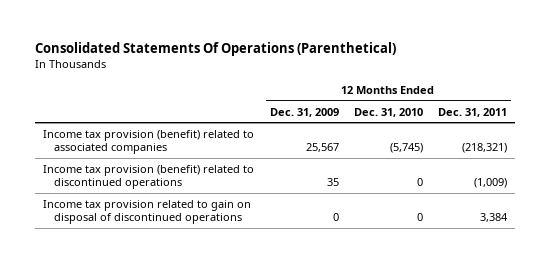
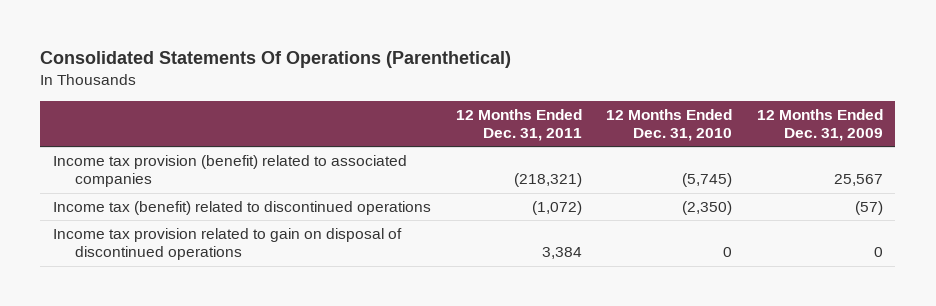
[43,164,255,189] Income tax provision (benefit) related to discontinued operations -> [52,200,431,215] Income tax (benefit) related to discontinued operations
[326,177,339,186] 35 -> [855,200,884,215] (57)
[416,177,423,186] 0 -> [682,200,733,215] (2,350)
[474,177,508,188] (1,009) -> [531,200,582,215] (1,072)

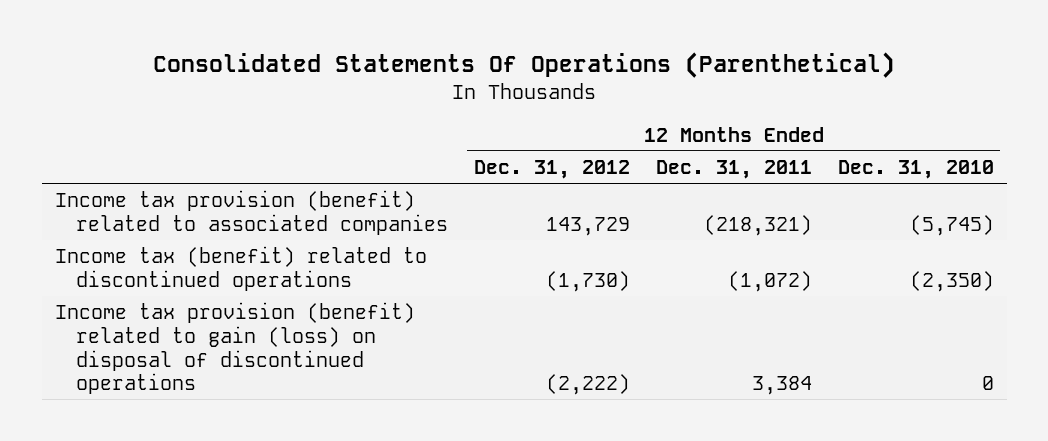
[757,108,884,142] 12 Months Ended Dec. 31, 2009 -> none
none -> [473,159,630,179] Dec. 31, 2012
[52,227,402,261] Income tax provision related to gain on disposal of discontinued operations -> [54,301,415,395] Income tax provision (benefit) related to gain (loss) on disposal of discontinued operations

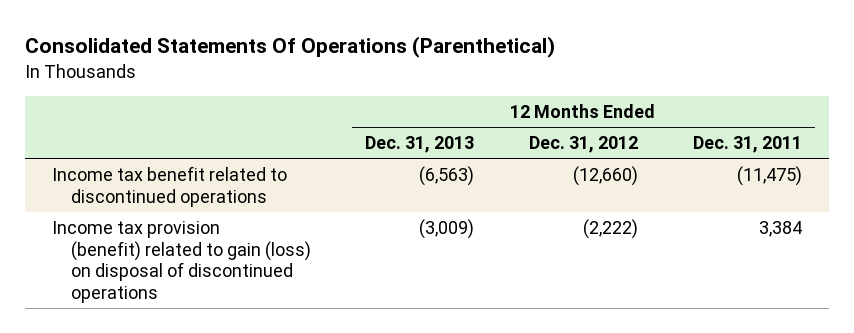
[837,159,994,179] Dec. 31, 2010 -> none
none -> [365,136,475,154] Dec. 31, 2013
[54,189,448,235] Income tax provision (benefit) related to associated companies -> none
[54,245,427,291] Income tax (benefit) related to discontinued operations -> [52,165,288,207] Income tax benefit related to discontinued operations
[545,270,630,292] (1,730) -> [572,165,638,186] (12,660)
[727,270,812,292] (1,072) -> [736,165,802,186] (11,475)

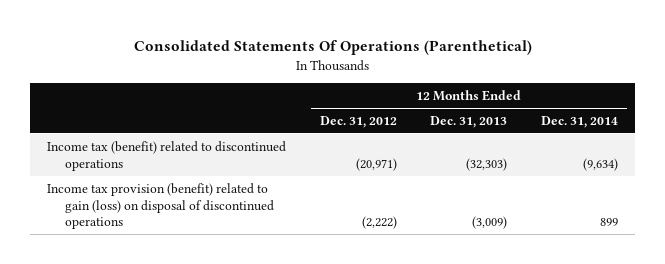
[692,136,802,154] Dec. 31, 2011 -> none
none -> [541,115,619,128] Dec. 31, 2014
[52,165,288,207] Income tax benefit related to discontinued operations -> [47,140,287,171] Income tax (benefit) related to discontinued operations
[419,165,475,186] (6,563) -> [466,157,508,171] (32,303)
[572,165,638,186] (12,660) -> [355,157,397,171] (20,971)

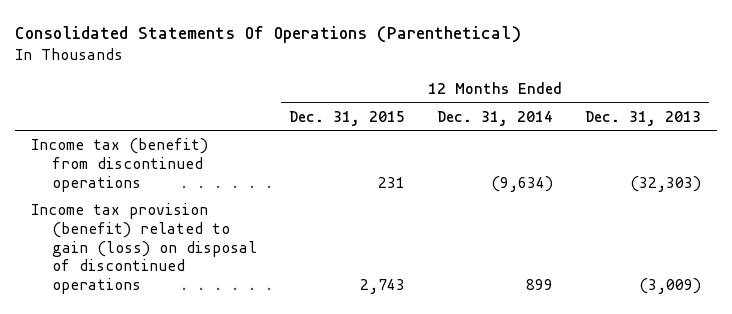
[319,115,397,128] Dec. 31, 2012 -> none
none -> [289,110,406,126] Dec. 31, 2015
[47,140,287,171] Income tax (benefit) related to discontinued operations -> [31,138,209,192] Income tax (benefit) from discontinued operations

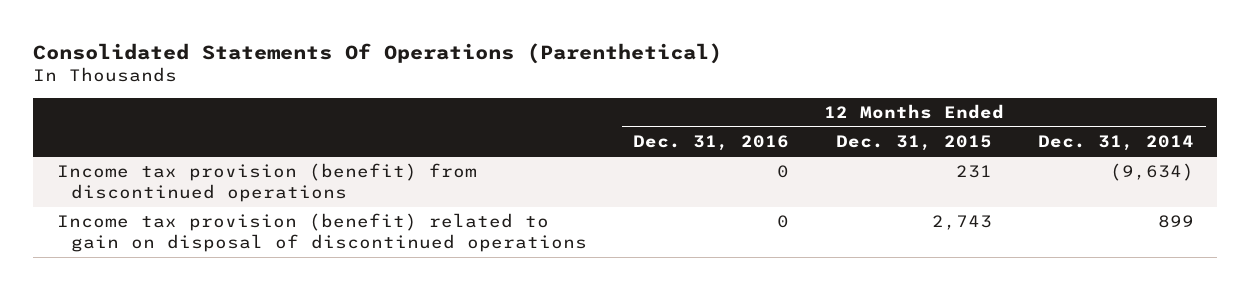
[584,110,701,126] Dec. 31, 2013 -> none
none -> [633,135,790,152] Dec. 31, 2016
[31,138,209,192] Income tax (benefit) from discontinued operations -> [56,163,477,203] Income tax provision (benefit) from discontinued operations
[31,203,258,295] Income tax provision (benefit) related to gain (loss) on disposal of discontinued operations -> [56,213,588,253] Income tax provision (benefit) related to gain on disposal of discontinued operations

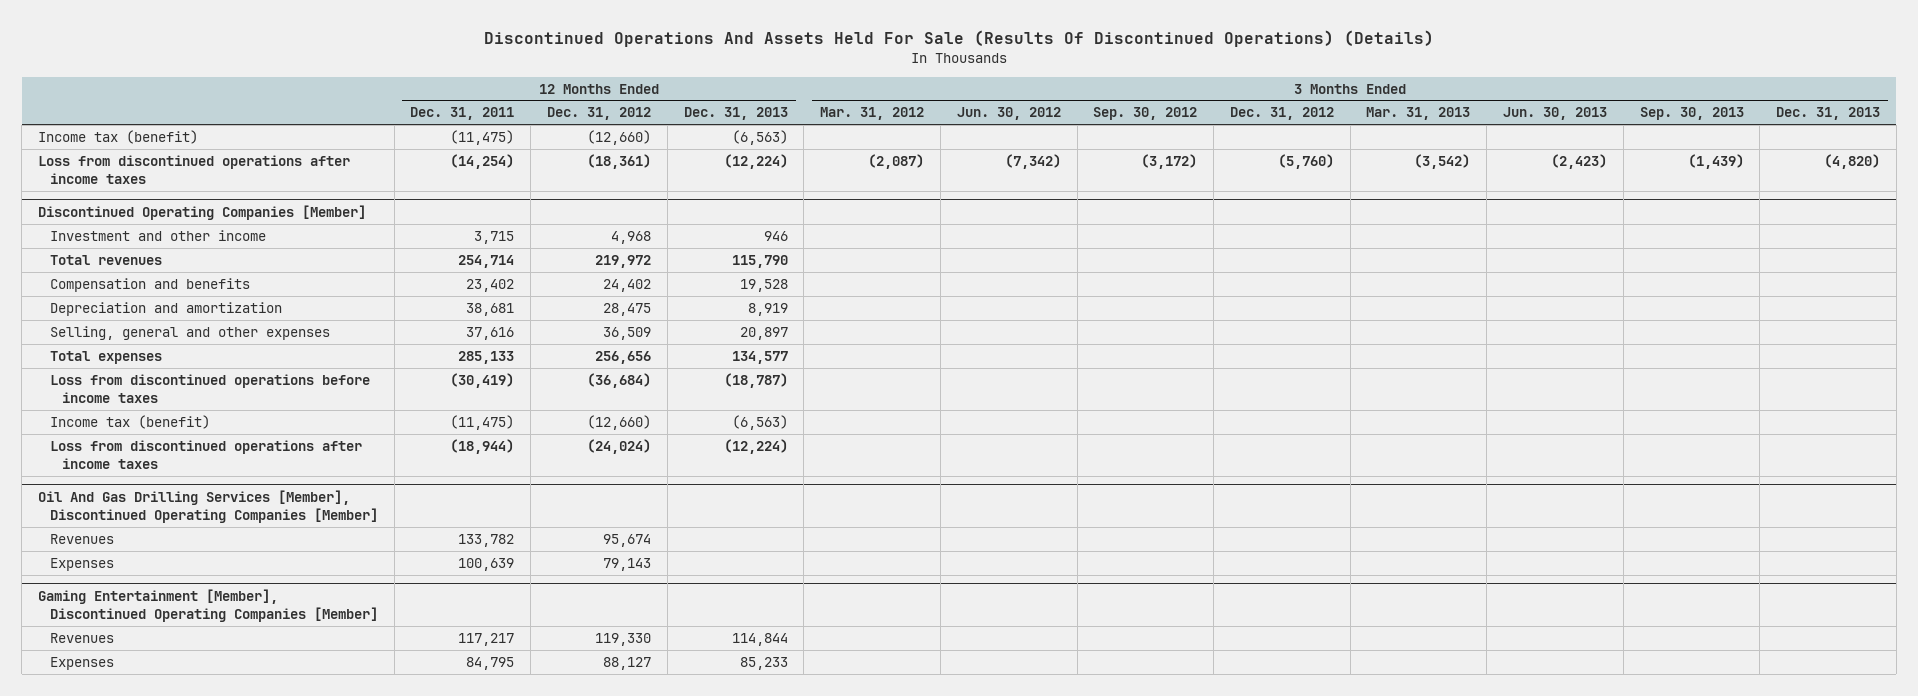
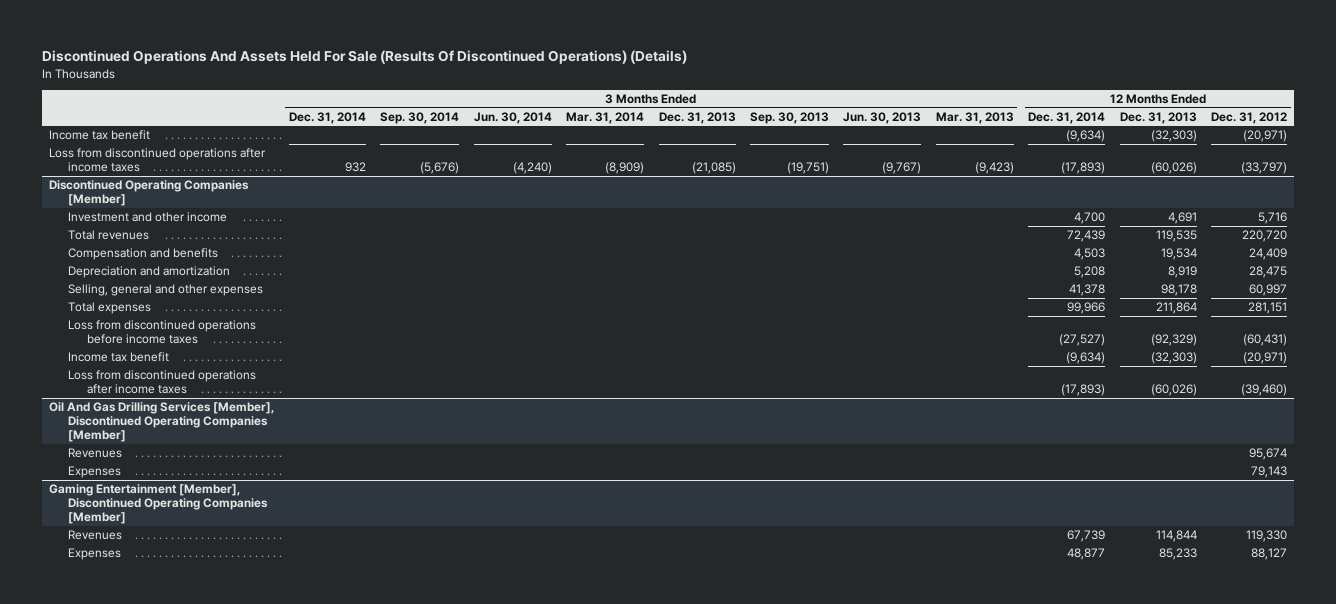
[410,107,515,121] Dec. 31, 2011 -> none
[820,107,925,121] Mar. 31, 2012 -> none
[956,107,1061,121] Jun. 30, 2012 -> none
[1093,107,1198,121] Sep. 30, 2012 -> none
[1229,107,1334,121] Dec. 31, 2012 -> none
none -> [288,111,366,124] Dec. 31, 2014
none -> [380,111,460,124] Sep. 30, 2014
none -> [473,111,552,124] Jun. 30, 2014
none -> [566,111,645,124] Mar. 31, 2014
none -> [1028,111,1106,124] Dec. 31, 2014
[38,129,199,144] Income tax (benefit) -> [49,130,151,141] Income tax benefit
[587,129,652,145] (12,660) -> [1243,130,1288,143] (20,971)
[731,129,788,145] (6,563) -> [1150,130,1197,143] (32,303)
[587,153,652,169] (18,361) -> [1241,162,1288,175] (33,797)
[723,153,788,169] (12,224) -> [1150,162,1197,175] (60,026)
[1414,153,1471,169] (3,542) -> [974,162,1014,175] (9,423)
[1551,153,1608,169] (2,423) -> [882,162,922,175] (9,767)
[1687,153,1744,169] (1,439) -> [786,162,829,175] (19,751)
[1824,153,1881,169] (4,820) -> [691,162,736,175] (21,085)
[611,230,652,244] 4,968 -> [1258,212,1288,225] 5,716
[763,230,788,241] 946 -> [1167,212,1197,225] 4,691
[595,254,652,268] 219,972 -> [1242,230,1288,243] 220,720
[731,254,788,268] 115,790 -> [1155,230,1197,243] 119,535
[603,278,652,292] 24,402 -> [1249,248,1288,261] 24,409
[739,278,788,292] 19,528 -> [1160,248,1197,261] 19,534
[603,326,652,340] 36,509 -> [1249,284,1288,297] 60,997
[739,326,788,340] 20,897 -> [1160,284,1197,297] 98,178
[595,350,652,364] 256,656 -> [1248,302,1288,315] 281,151
[731,350,788,364] 134,577 -> [1155,302,1197,315] 211,864
[587,372,652,388] (36,684) -> [1243,334,1288,347] (60,431)
[723,372,788,388] (18,787) -> [1150,334,1197,347] (92,329)
[49,414,210,429] Income tax (benefit) -> [68,352,170,363] Income tax benefit
[587,414,652,430] (12,660) -> [1243,352,1288,365] (20,971)
[731,414,788,430] (6,563) -> [1150,352,1197,365] (32,303)
[587,438,652,454] (24,024) -> [1241,384,1288,397] (39,460)
[723,438,788,454] (12,224) -> [1150,384,1197,397] (60,026)

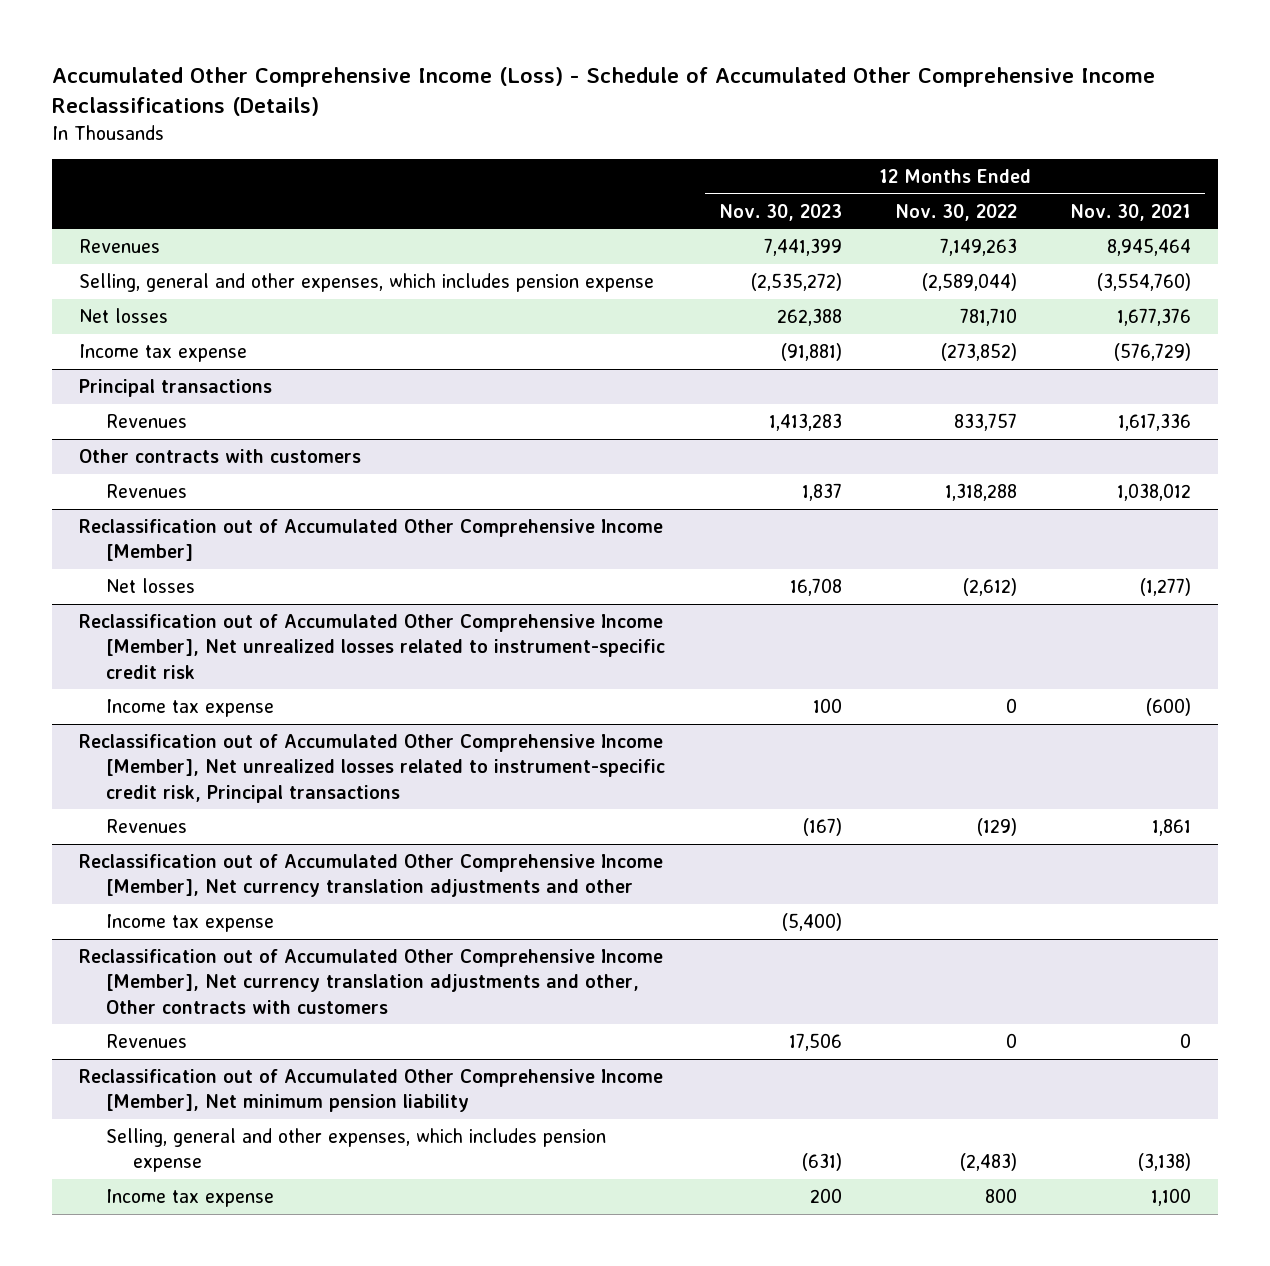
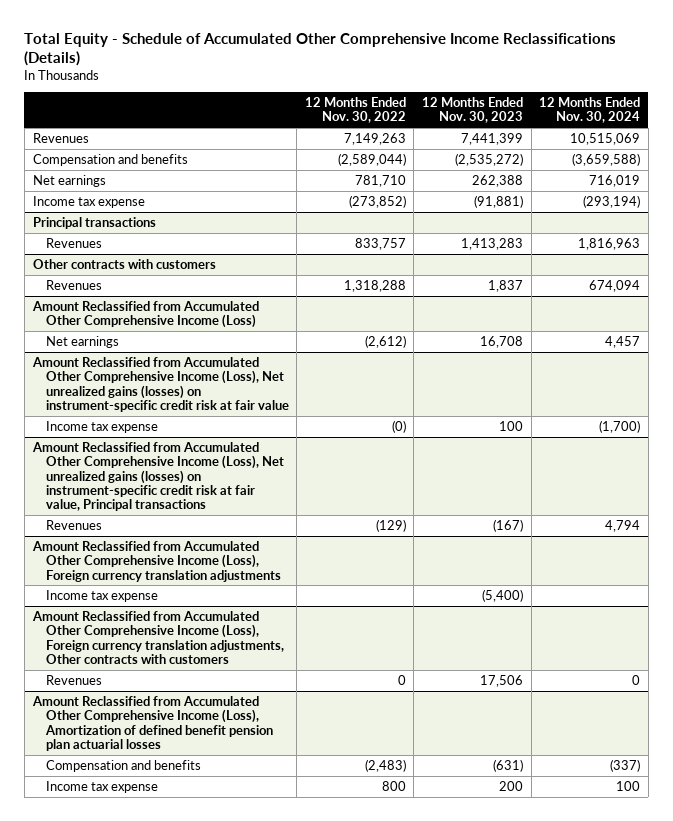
[52,66,1156,117] Accumulated Other Comprehensive Income (Loss) - Schedule of Accumulated Other Comprehensive Income Reclassifications (Details) -> [24,32,617,67] Total Equity - Schedule of Accumulated Other Comprehensive Income Reclassifications (Details)
[1070,203,1192,221] Nov. 30, 2021 -> none
none -> [539,96,641,124] 12 Months Ended Nov. 30, 2024
[79,272,655,292] Selling, general and other expenses, which includes pension expense -> [32,153,188,166] Compensation and benefits
[79,307,169,323] Net losses -> [32,174,106,187] Net earnings
[79,613,666,679] Reclassification out of Accumulated Other Comprehensive Income [Member], Net unrealized losses related to instrument-specific credit risk -> none
[79,733,666,803] Reclassification out of Accumulated Other Comprehensive Income [Member], Net unrealized losses related to instrument-specific credit risk, Principal transactions -> none
[79,518,664,562] Reclassification out of Accumulated Other Comprehensive Income [Member] -> [31,300,259,329] Amount Reclassified from Accumulated Other Comprehensive Income (Loss)
[106,577,196,593] Net losses -> [45,335,119,348] Net earnings
none -> [31,356,289,412] Amount Reclassified from Accumulated Other Comprehensive Income (Loss), Net unrealized gains (losses) on instrument-specific credit risk at fair value
[1005,697,1017,713] 0 -> [391,419,406,433] (0)
none -> [31,441,284,512] Amount Reclassified from Accumulated Other Comprehensive Income (Loss), Net unrealized gains (losses) on instrument-specific credit risk at fair value, Principal transactions
[79,853,664,898] Reclassification out of Accumulated Other Comprehensive Income [Member], Net currency translation adjustments and other -> none
none -> [31,540,281,582] Amount Reclassified from Accumulated Other Comprehensive Income (Loss), Foreign currency translation adjustments
[79,948,664,1014] Reclassification out of Accumulated Other Comprehensive Income [Member], Net currency translation adjustments and other, Other contracts with customers -> none
none -> [31,610,284,664] Amount Reclassified from Accumulated Other Comprehensive Income (Loss), Foreign currency translation adjustments, Other contracts with customers
[79,1068,664,1113] Reclassification out of Accumulated Other Comprehensive Income [Member], Net minimum pension liability -> none
none -> [31,695,273,751] Amount Reclassified from Accumulated Other Comprehensive Income (Loss), Amortization of defined benefit pension plan actuarial losses
[106,1127,607,1173] Selling, general and other expenses, which includes pension expense -> [45,759,201,772] Compensation and benefits

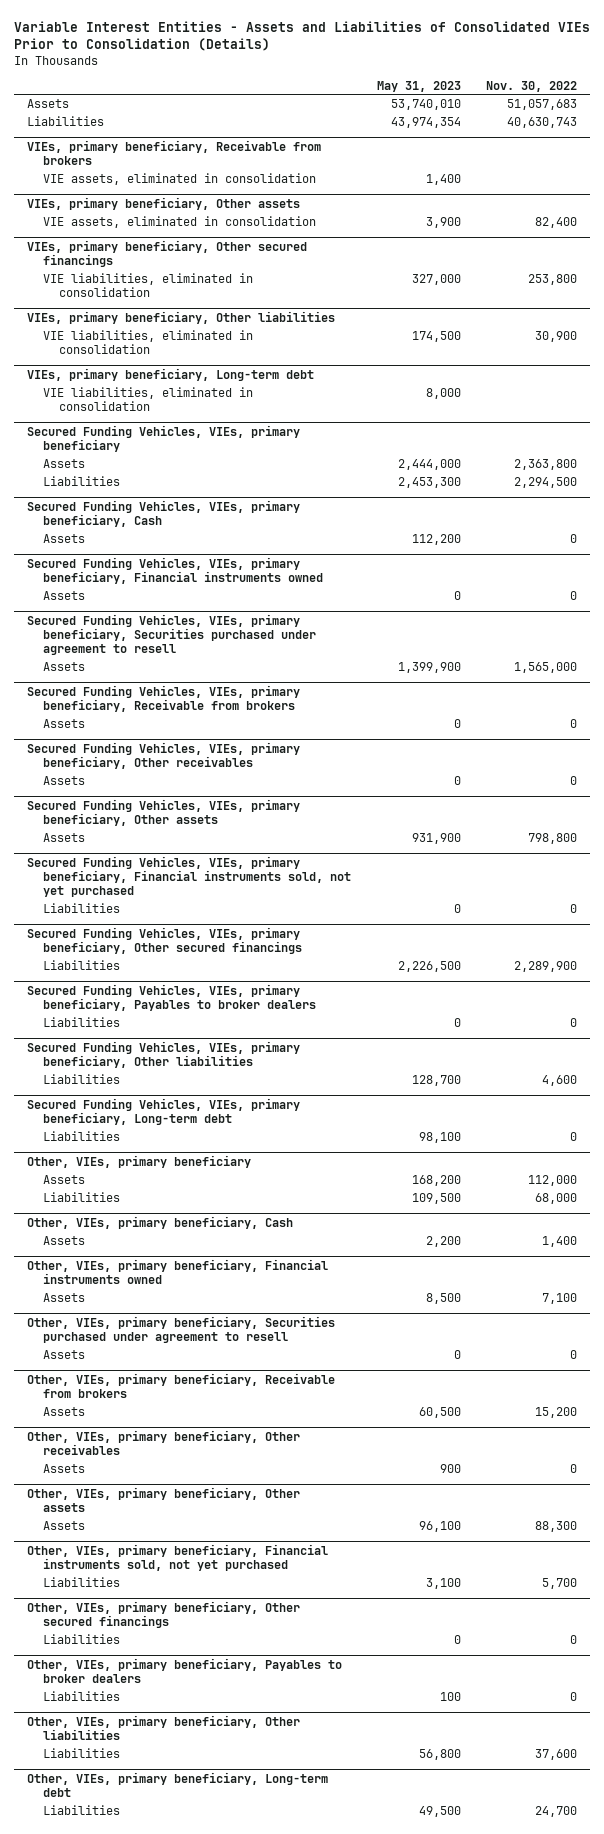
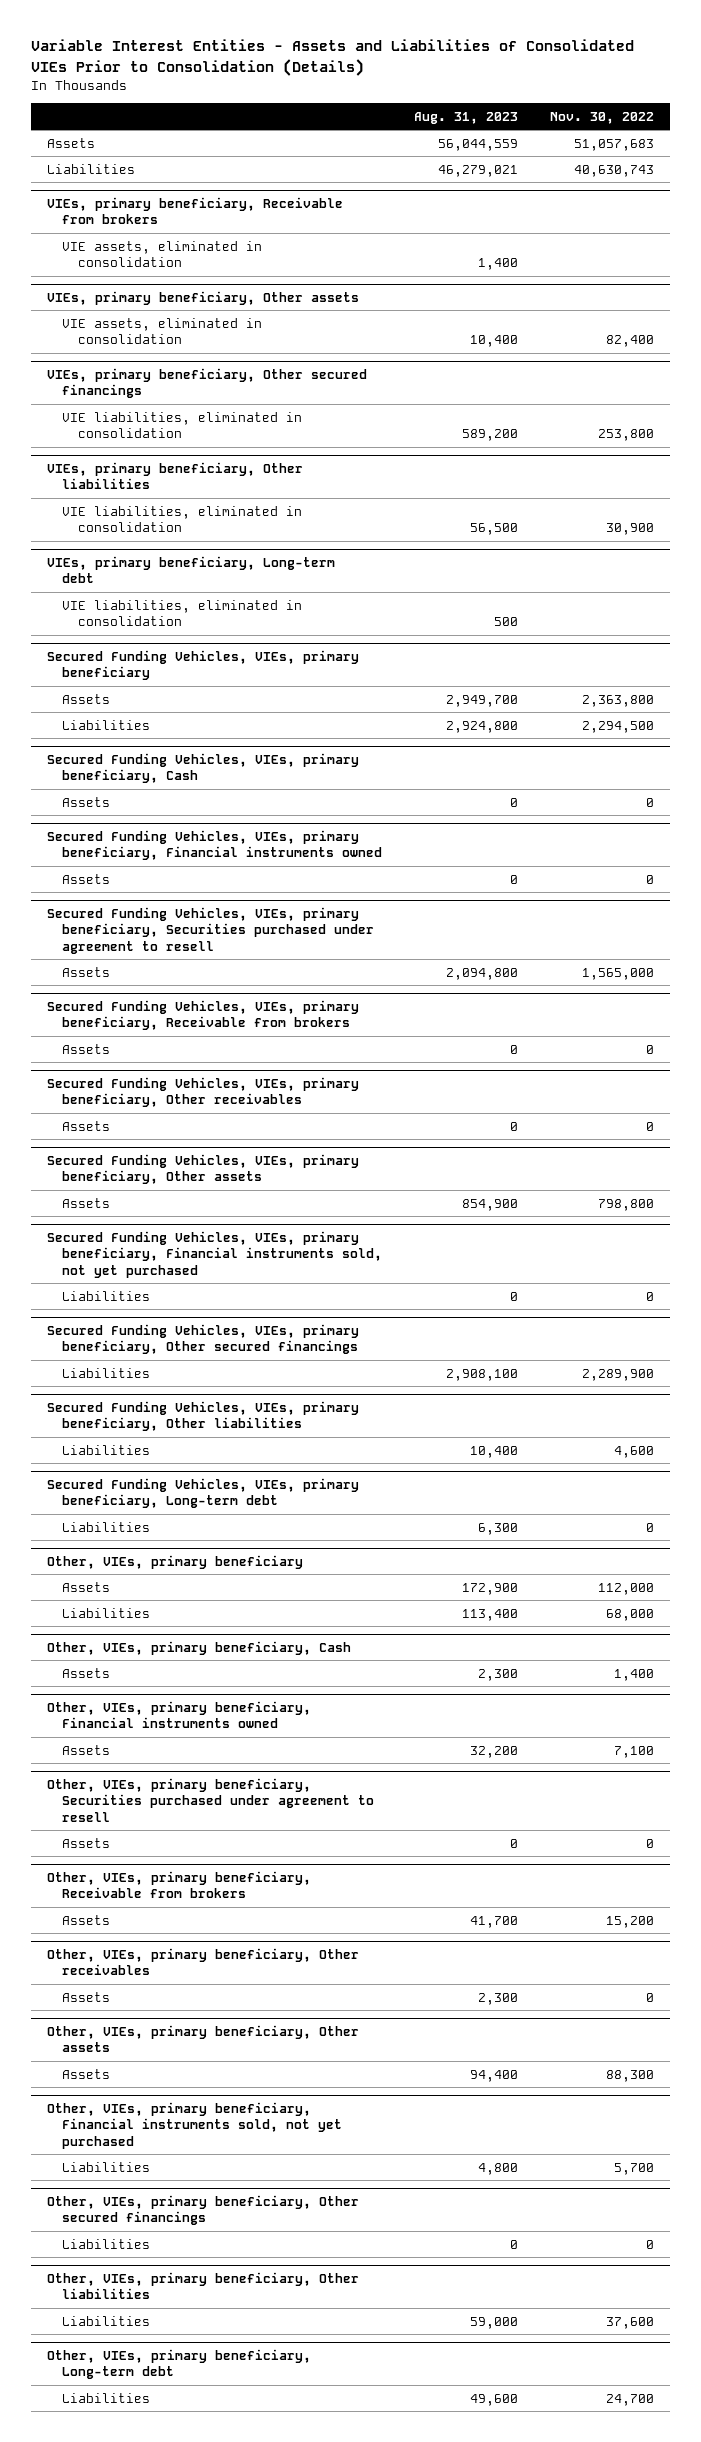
[376,80,461,92] May 31, 2023 -> none
none -> [414,111,519,124] Aug. 31, 2023
[26,984,316,1012] Secured Funding Vehicles, VIEs, primary beneficiary, Payables to broker dealers -> none
[42,1017,120,1028] Liabilities -> none
[26,1658,342,1684] Other, VIEs, primary beneficiary, Payables to broker dealers -> none
[42,1691,120,1702] Liabilities -> none

